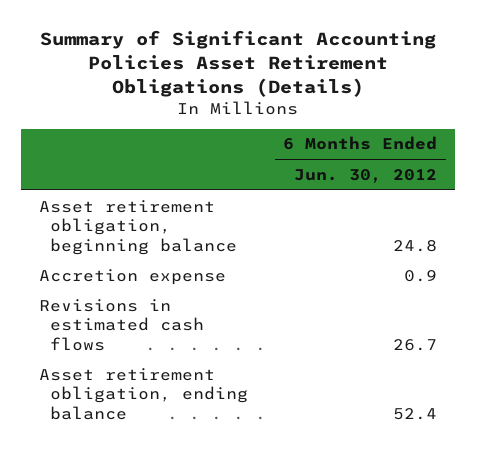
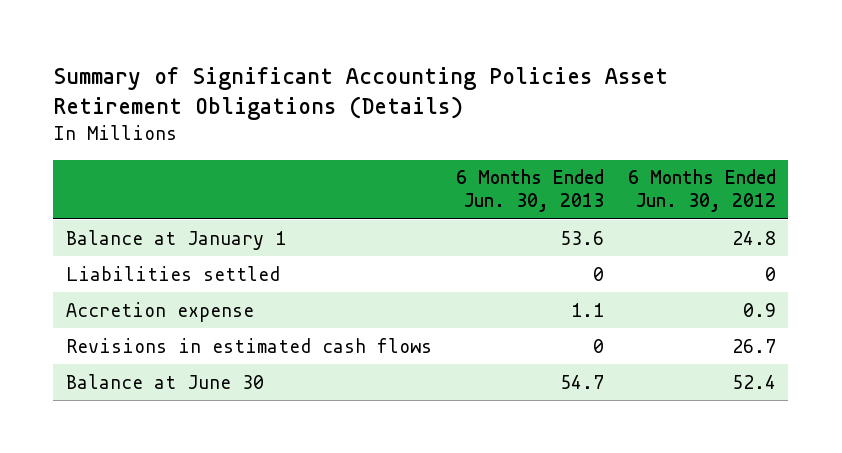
none -> [455,169,604,213] 6 Months Ended Jun. 30, 2013
[39,199,237,255] Asset retirement obligation, beginning balance -> [65,229,286,250] Balance at January 1
none -> [65,265,280,281] Liabilities settled
[39,367,248,420] Asset retirement obligation, ending balance -> [65,373,264,389] Balance at June 30

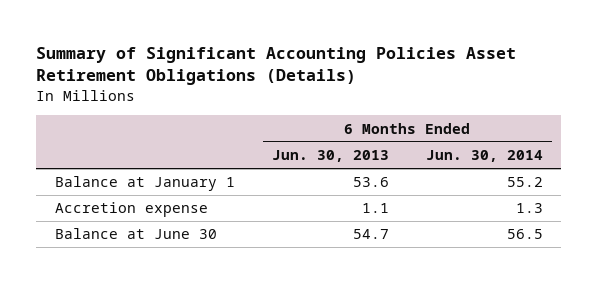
[628,169,777,213] 6 Months Ended Jun. 30, 2012 -> none
none -> [425,150,543,163] Jun. 30, 2014
[65,265,280,281] Liabilities settled -> none
[65,337,432,353] Revisions in estimated cash flows -> none

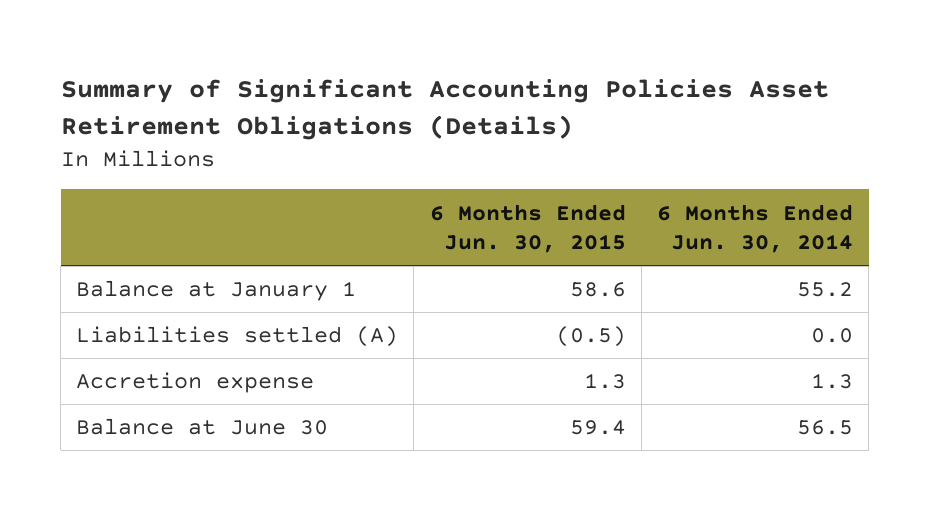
[271,150,389,163] Jun. 30, 2013 -> none
none -> [429,203,626,254] 6 Months Ended Jun. 30, 2015
none -> [76,326,399,348] Liabilities settled (A)

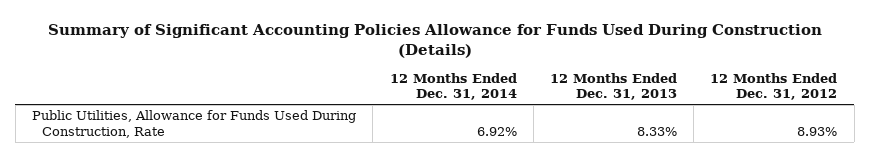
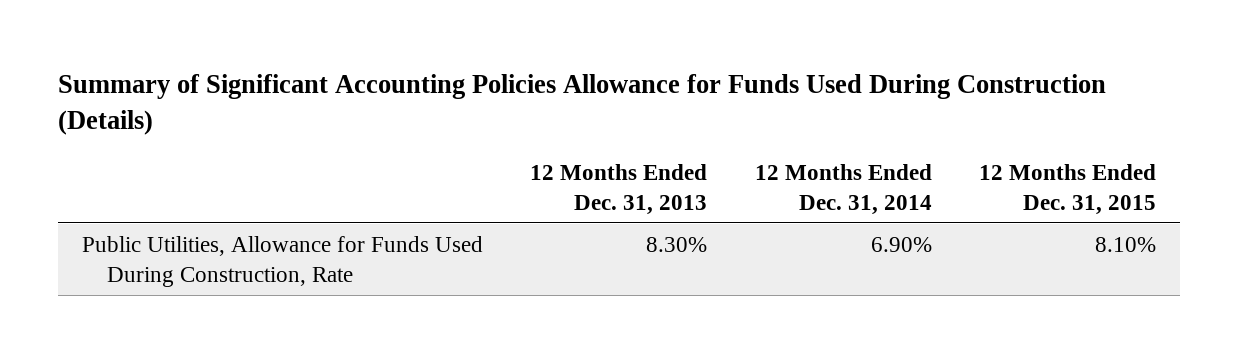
[710,72,838,101] 12 Months Ended Dec. 31, 2012 -> none
none -> [979,164,1157,215] 12 Months Ended Dec. 31, 2015
[476,126,517,136] 6.92% -> [870,236,932,252] 6.90%
[636,126,677,136] 8.33% -> [646,236,708,252] 8.30%

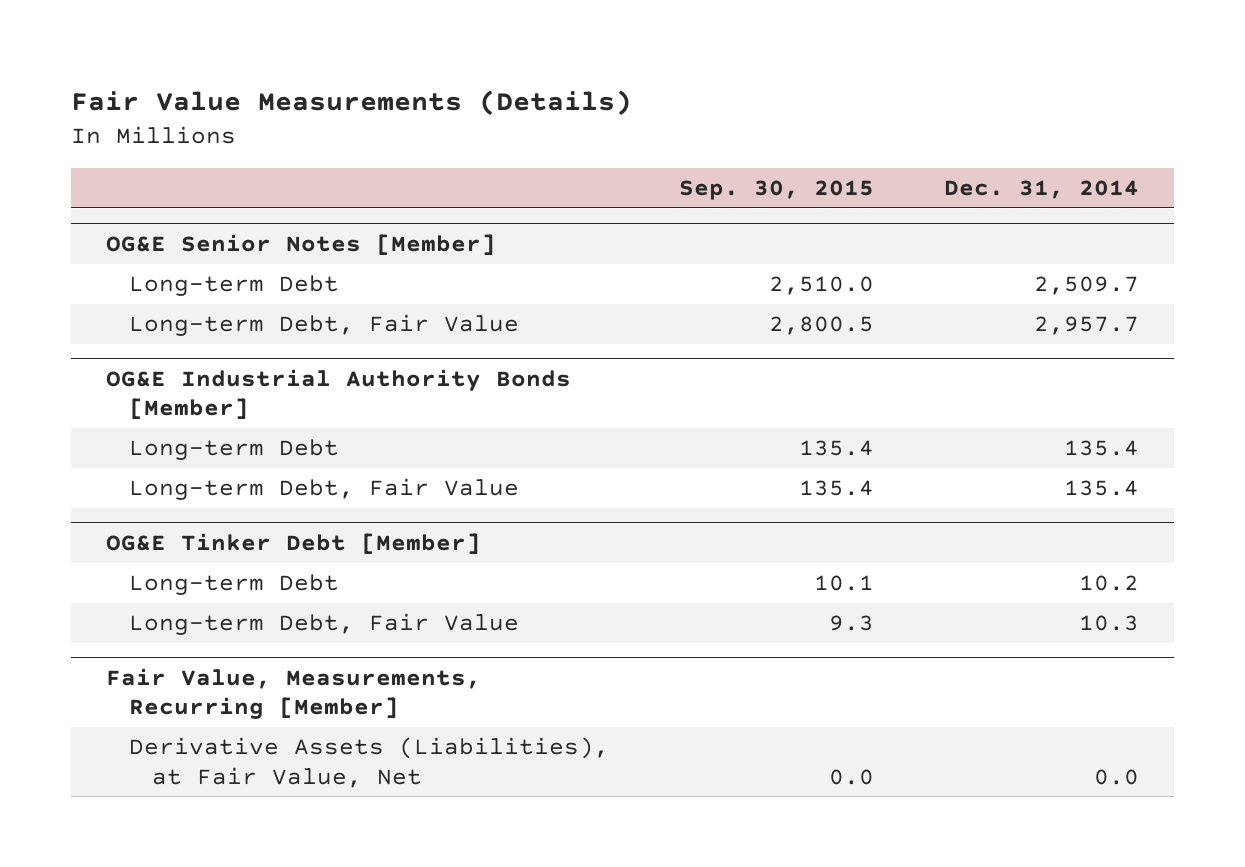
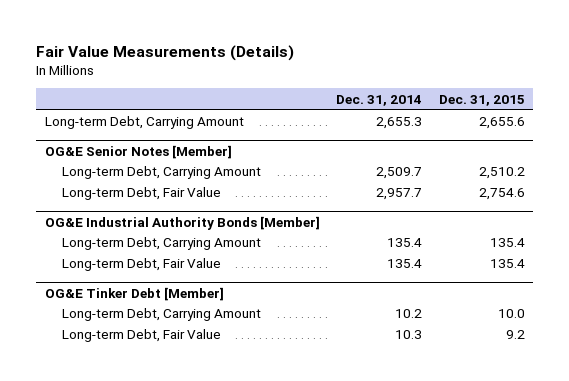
[679,180,875,201] Sep. 30, 2015 -> none
none -> [438,94,525,106] Dec. 31, 2015
none -> [44,116,244,130] Long-term Debt, Carrying Amount
[129,275,340,297] Long-term Debt -> [62,166,262,180] Long-term Debt, Carrying Amount
[129,439,340,461] Long-term Debt -> [62,237,262,251] Long-term Debt, Carrying Amount
[129,574,340,596] Long-term Debt -> [62,308,262,322] Long-term Debt, Carrying Amount
[106,668,482,720] Fair Value, Measurements, Recurring [Member] -> none
[129,737,610,788] Derivative Assets (Liabilities), at Fair Value, Net -> none

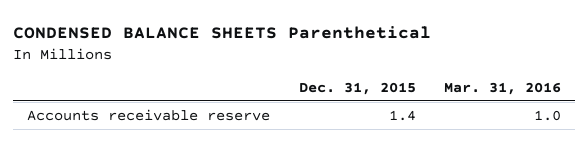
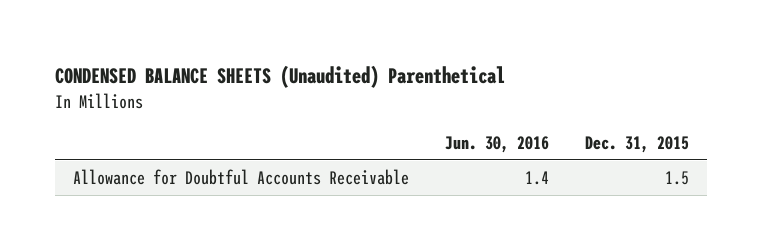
[13,25,432,39] CONDENSED BALANCE SHEETS Parenthetical -> [54,65,505,89] CONDENSED BALANCE SHEETS (Unaudited) Parenthetical
[443,82,561,96] Mar. 31, 2016 -> none
none -> [445,136,550,154] Jun. 30, 2016
[27,108,271,121] Accounts receivable reserve -> [72,169,409,186] Allowance for Doubtful Accounts Receivable
[388,109,416,121] 1.4 -> [665,171,690,186] 1.5

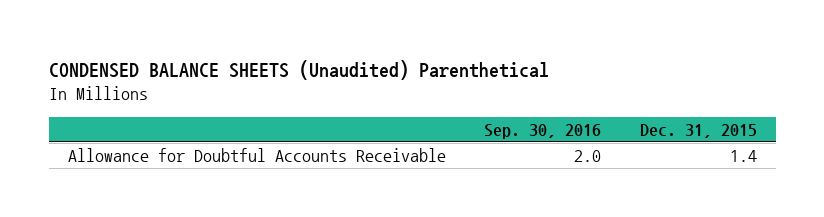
[445,136,550,154] Jun. 30, 2016 -> none
none -> [484,124,602,140] Sep. 30, 2016
[665,171,690,186] 1.5 -> [729,150,757,163] 1.4

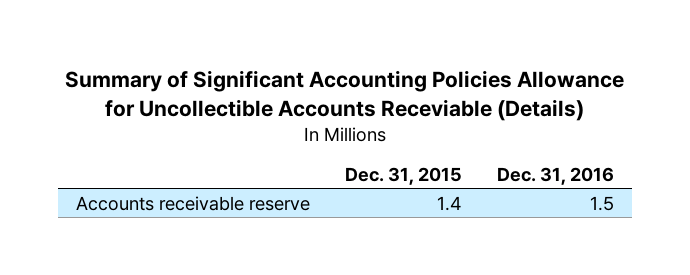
[48,59,549,80] CONDENSED BALANCE SHEETS (Unaudited) Parenthetical -> [65,70,625,121] Summary of Significant Accounting Policies Allowance for Uncollectible Accounts Receviable (Details)
[484,124,602,140] Sep. 30, 2016 -> none
none -> [497,166,615,185] Dec. 31, 2016
[67,148,446,163] Allowance for Doubtful Accounts Receivable -> [75,195,310,211] Accounts receivable reserve

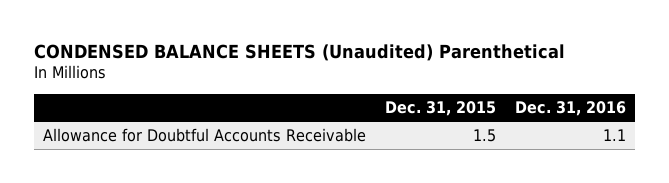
[65,70,625,121] Summary of Significant Accounting Policies Allowance for Uncollectible Accounts Receviable (Details) -> [33,43,565,61] CONDENSED BALANCE SHEETS (Unaudited) Parenthetical
[75,195,310,211] Accounts receivable reserve -> [43,128,367,143] Allowance for Doubtful Accounts Receivable
[437,195,463,211] 1.4 -> [473,129,497,143] 1.5
[590,195,615,211] 1.5 -> [602,129,626,142] 1.1

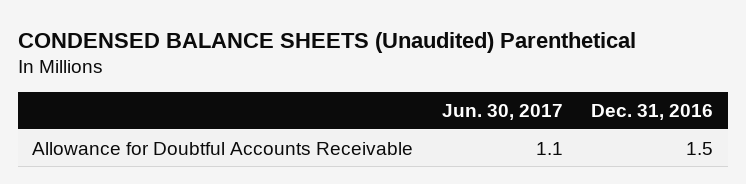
[385,101,497,117] Dec. 31, 2015 -> none
none -> [441,103,563,120] Jun. 30, 2017
[602,129,626,142] 1.1 -> [686,141,714,155] 1.5

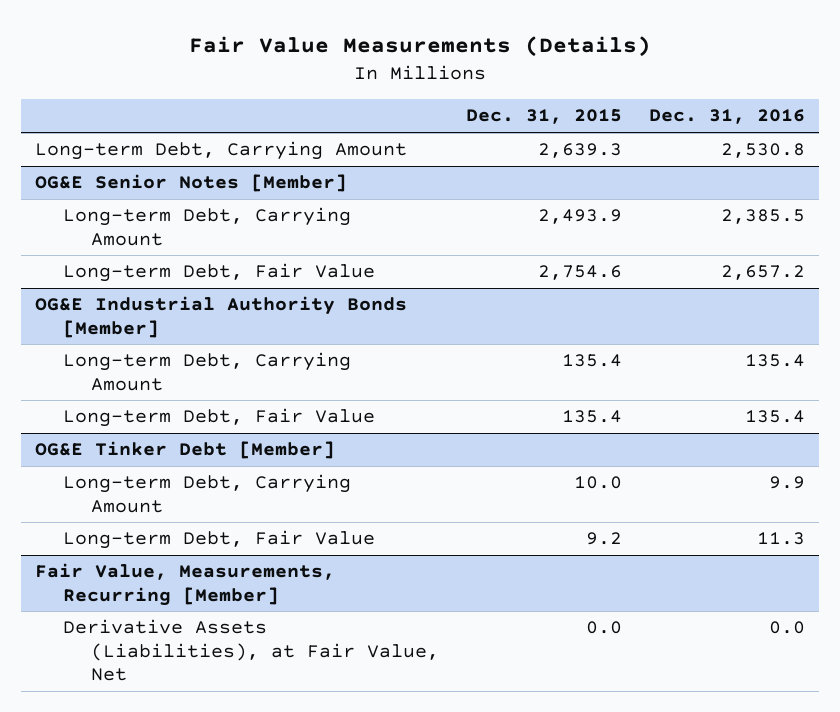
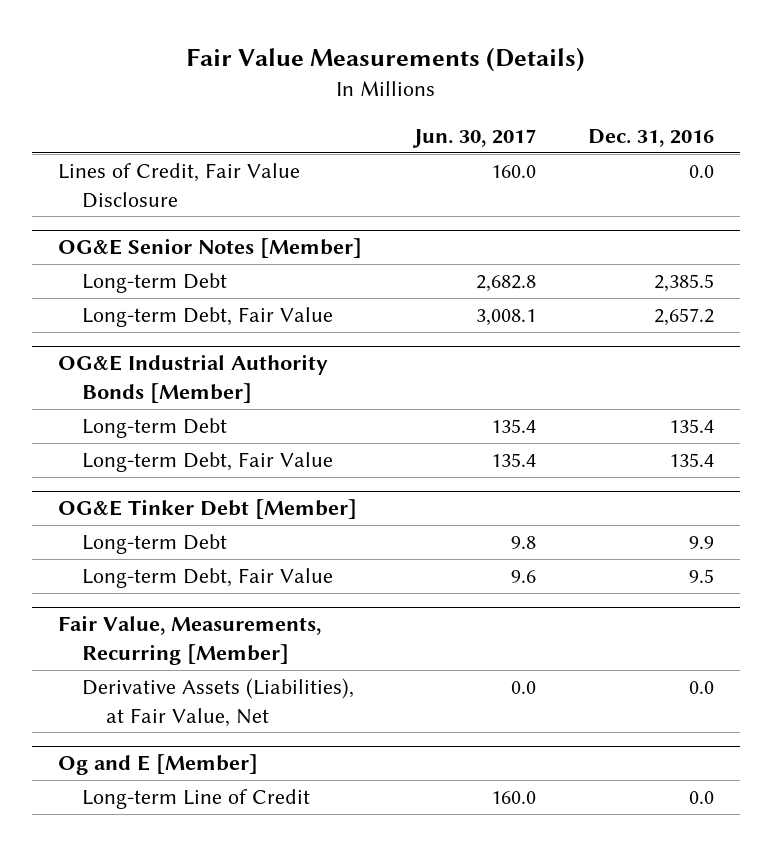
[465,109,622,125] Dec. 31, 2015 -> none
none -> [412,128,537,148] Jun. 30, 2017
[34,141,407,161] Long-term Debt, Carrying Amount -> none
none -> [57,163,300,208] Lines of Credit, Fair Value Disclosure
[62,207,351,246] Long-term Debt, Carrying Amount -> [81,273,227,294] Long-term Debt
[62,352,351,391] Long-term Debt, Carrying Amount -> [81,418,227,439] Long-term Debt
[62,474,351,513] Long-term Debt, Carrying Amount -> [81,534,227,555] Long-term Debt
[757,532,806,546] 11.3 -> [689,569,715,584] 9.5
none -> [57,754,258,776] Og and E [Member]
none -> [81,789,310,810] Long-term Line of Credit

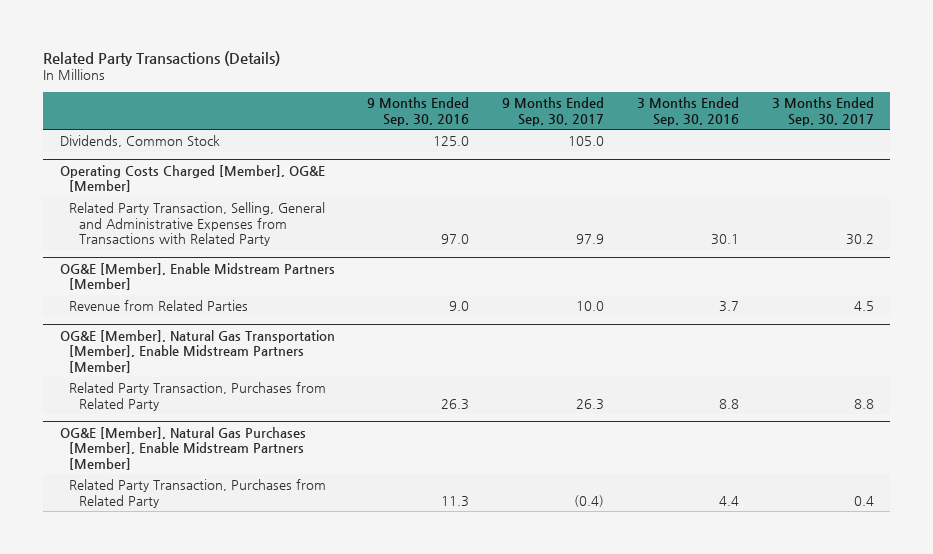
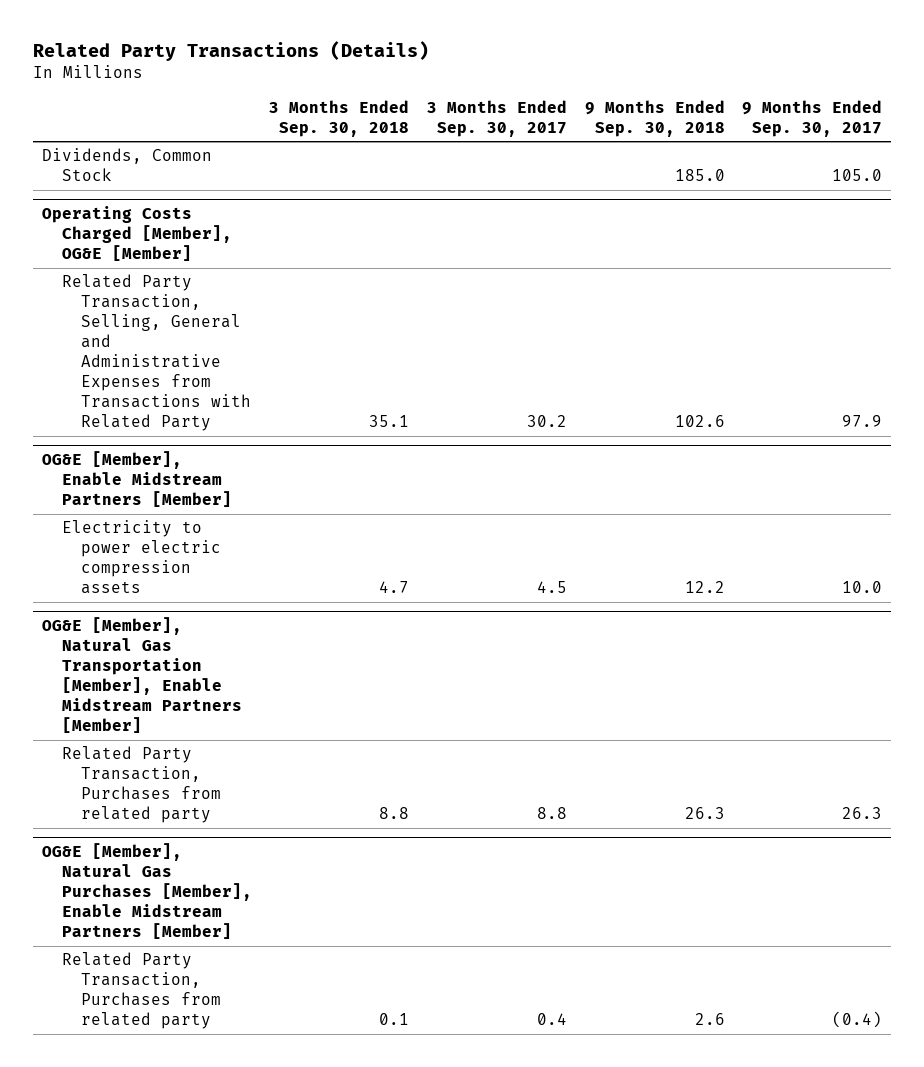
[367,97,470,126] 9 Months Ended Sep. 30, 2016 -> none
[636,97,739,126] 3 Months Ended Sep. 30, 2016 -> none
none -> [269,99,410,137] 3 Months Ended Sep. 30, 2018
none -> [584,99,725,137] 9 Months Ended Sep. 30, 2018
[69,300,249,312] Revenue from Related Parties -> [61,520,222,595] Electricity to power electric compression assets
[69,382,327,411] Related Party Transaction, Purchases from Related Party -> [61,746,222,824] Related Party Transaction, Purchases from related party
[69,479,327,508] Related Party Transaction, Purchases from Related Party -> [61,952,222,1030] Related Party Transaction, Purchases from related party

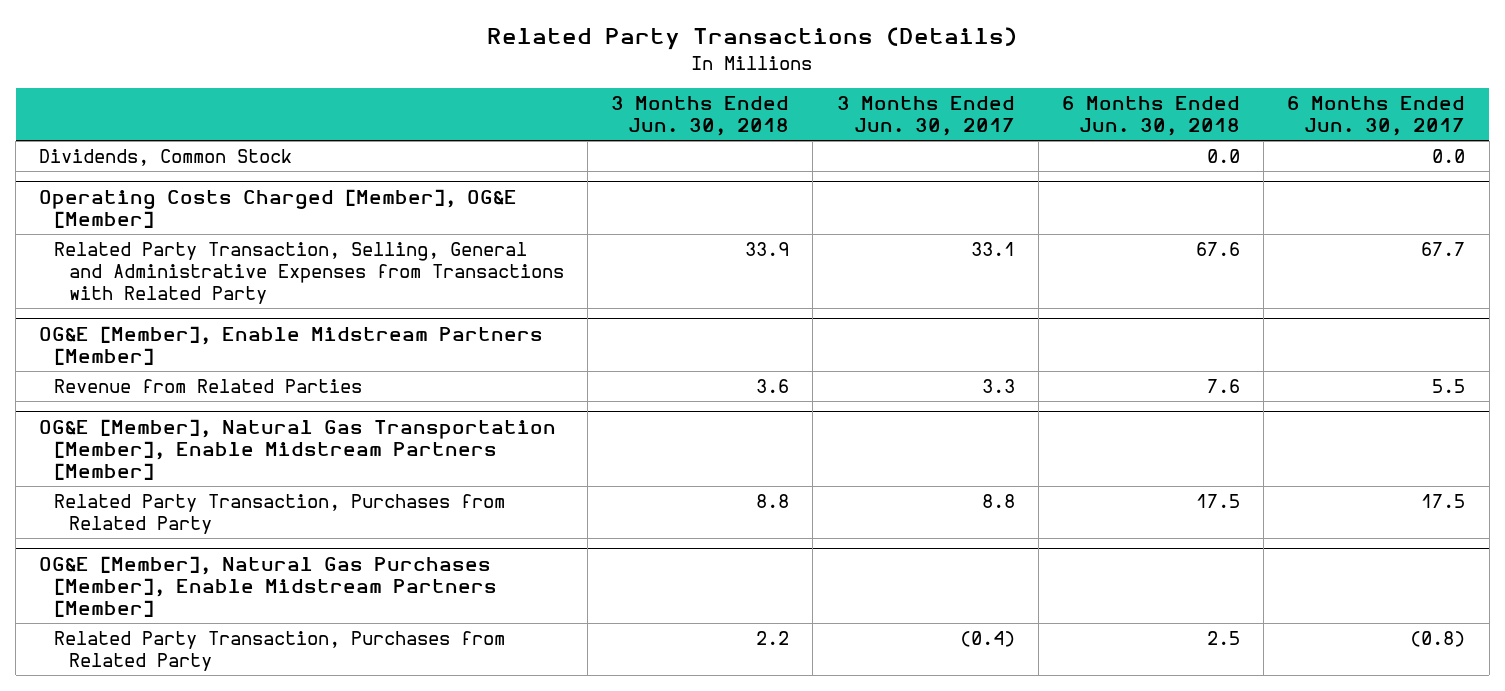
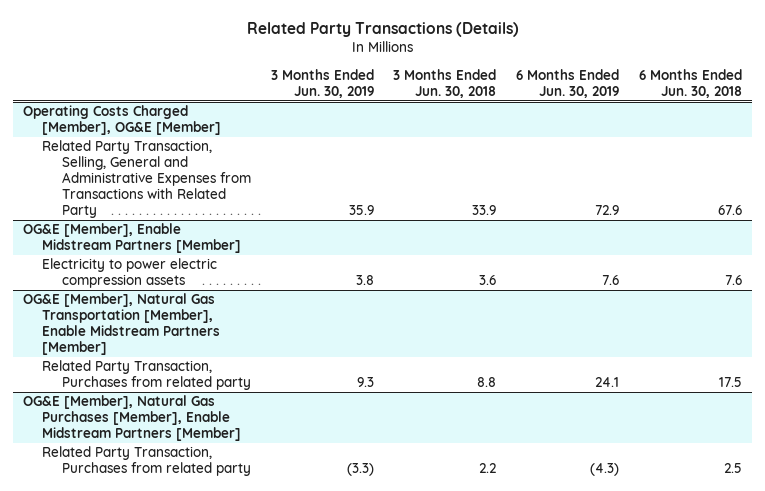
[836,96,1015,137] 3 Months Ended Jun. 30, 2017 -> none
[1287,96,1466,137] 6 Months Ended Jun. 30, 2017 -> none
none -> [270,69,374,98] 3 Months Ended Jun. 30, 2019
none -> [516,69,620,98] 6 Months Ended Jun. 30, 2019
[39,149,293,167] Dividends, Common Stock -> none
[54,379,363,394] Revenue from Related Parties -> [42,258,218,289] Electricity to power electric compression assets
[54,494,506,534] Related Party Transaction, Purchases from Related Party -> [42,360,251,391] Related Party Transaction, Purchases from related party
[54,631,506,671] Related Party Transaction, Purchases from Related Party -> [42,446,251,477] Related Party Transaction, Purchases from related party

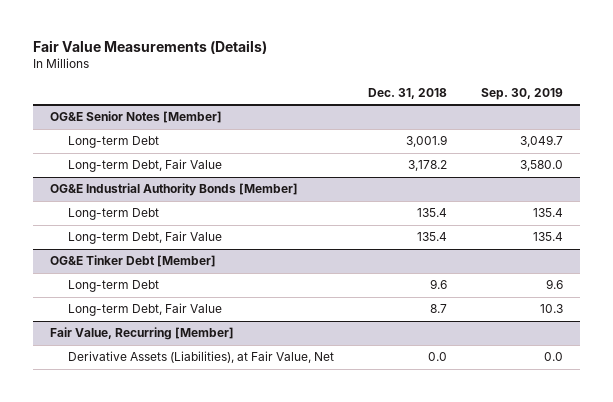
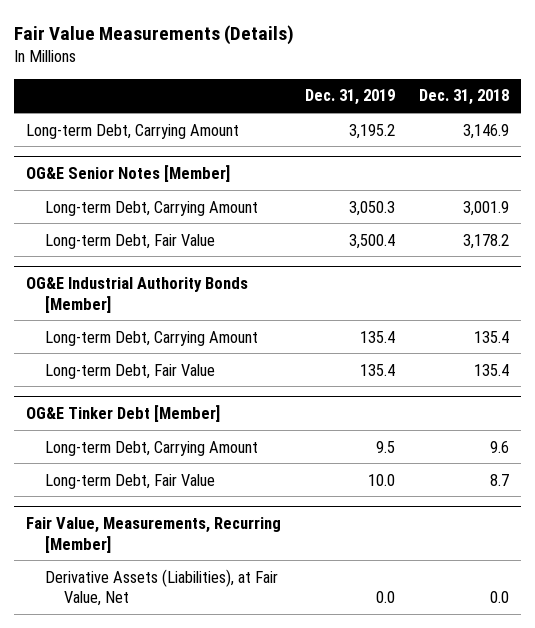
[480,87,563,100] Sep. 30, 2019 -> none
none -> [304,89,395,106] Dec. 31, 2019
none -> [26,123,240,139] Long-term Debt, Carrying Amount
[68,136,160,149] Long-term Debt -> [45,200,259,216] Long-term Debt, Carrying Amount
[68,208,160,221] Long-term Debt -> [45,330,259,346] Long-term Debt, Carrying Amount
[68,280,160,293] Long-term Debt -> [45,440,259,456] Long-term Debt, Carrying Amount
[49,327,234,341] Fair Value, Recurring [Member] -> [26,516,282,553] Fair Value, Measurements, Recurring [Member]

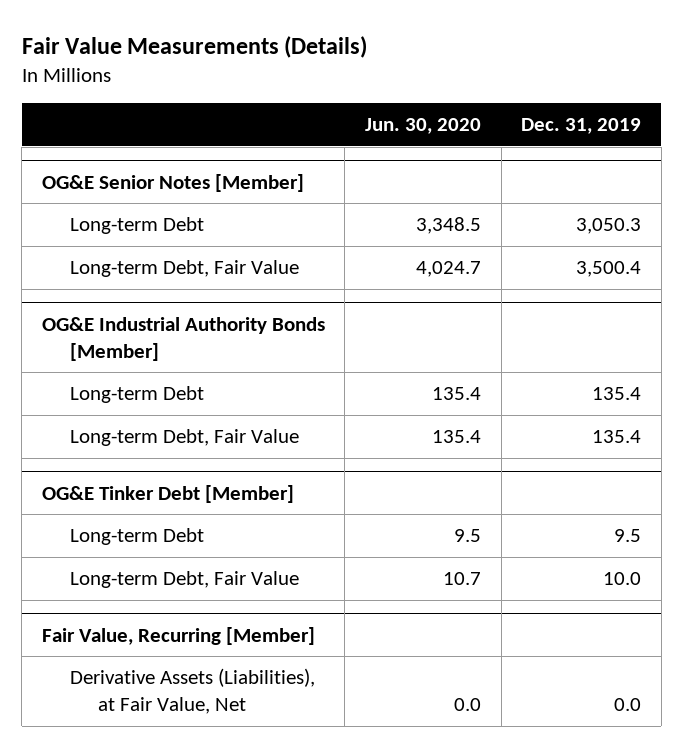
[418,89,509,106] Dec. 31, 2018 -> none
none -> [364,118,481,135] Jun. 30, 2020
[26,123,240,139] Long-term Debt, Carrying Amount -> none
[45,200,259,216] Long-term Debt, Carrying Amount -> [70,217,205,235] Long-term Debt
[45,330,259,346] Long-term Debt, Carrying Amount -> [70,386,205,404] Long-term Debt
[45,440,259,456] Long-term Debt, Carrying Amount -> [70,528,205,546] Long-term Debt
[26,516,282,553] Fair Value, Measurements, Recurring [Member] -> [41,626,315,645] Fair Value, Recurring [Member]

